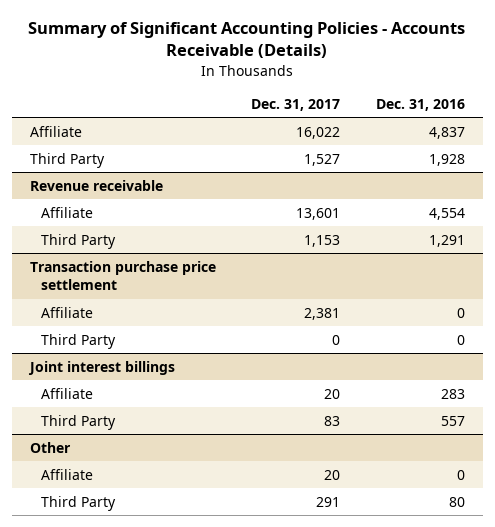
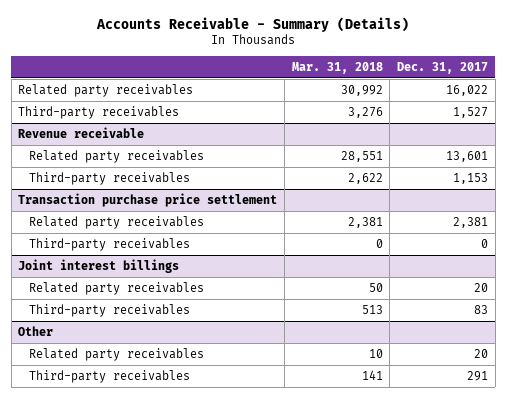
[28,22,466,59] Summary of Significant Accounting Policies - Accounts Receivable (Details) -> [96,16,410,32] Accounts Receivable - Summary (Details)
[375,98,465,111] Dec. 31, 2016 -> none
none -> [291,61,383,74] Mar. 31, 2018
[30,125,83,137] Affiliate -> [18,83,194,97] Related party receivables
[30,152,106,168] Third Party -> [18,105,180,119] Third-party receivables
[40,206,93,218] Affiliate -> [29,149,205,163] Related party receivables
[40,233,116,249] Third Party -> [29,171,191,185] Third-party receivables
[40,306,93,318] Affiliate -> [29,215,205,229] Related party receivables
[40,333,116,349] Third Party -> [29,237,191,251] Third-party receivables
[40,387,93,399] Affiliate -> [29,281,205,295] Related party receivables
[40,414,116,430] Third Party -> [29,303,191,317] Third-party receivables
[40,468,93,480] Affiliate -> [29,347,205,361] Related party receivables
[40,495,116,511] Third Party -> [29,369,191,383] Third-party receivables

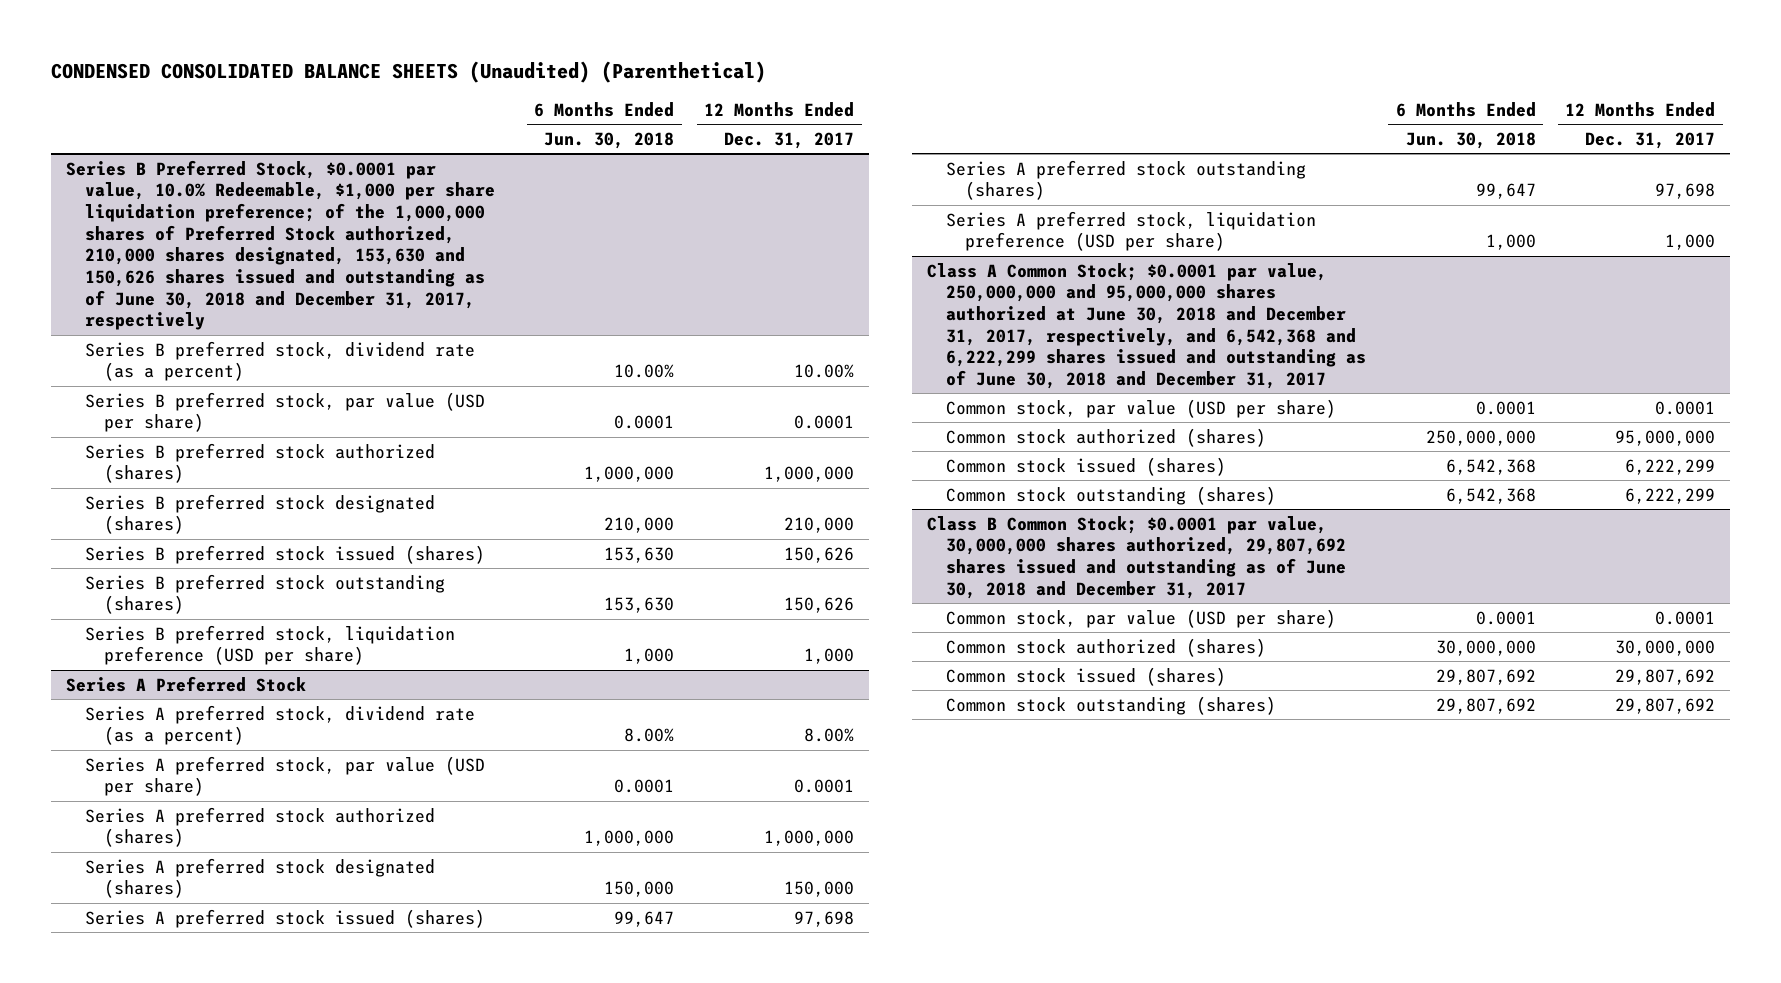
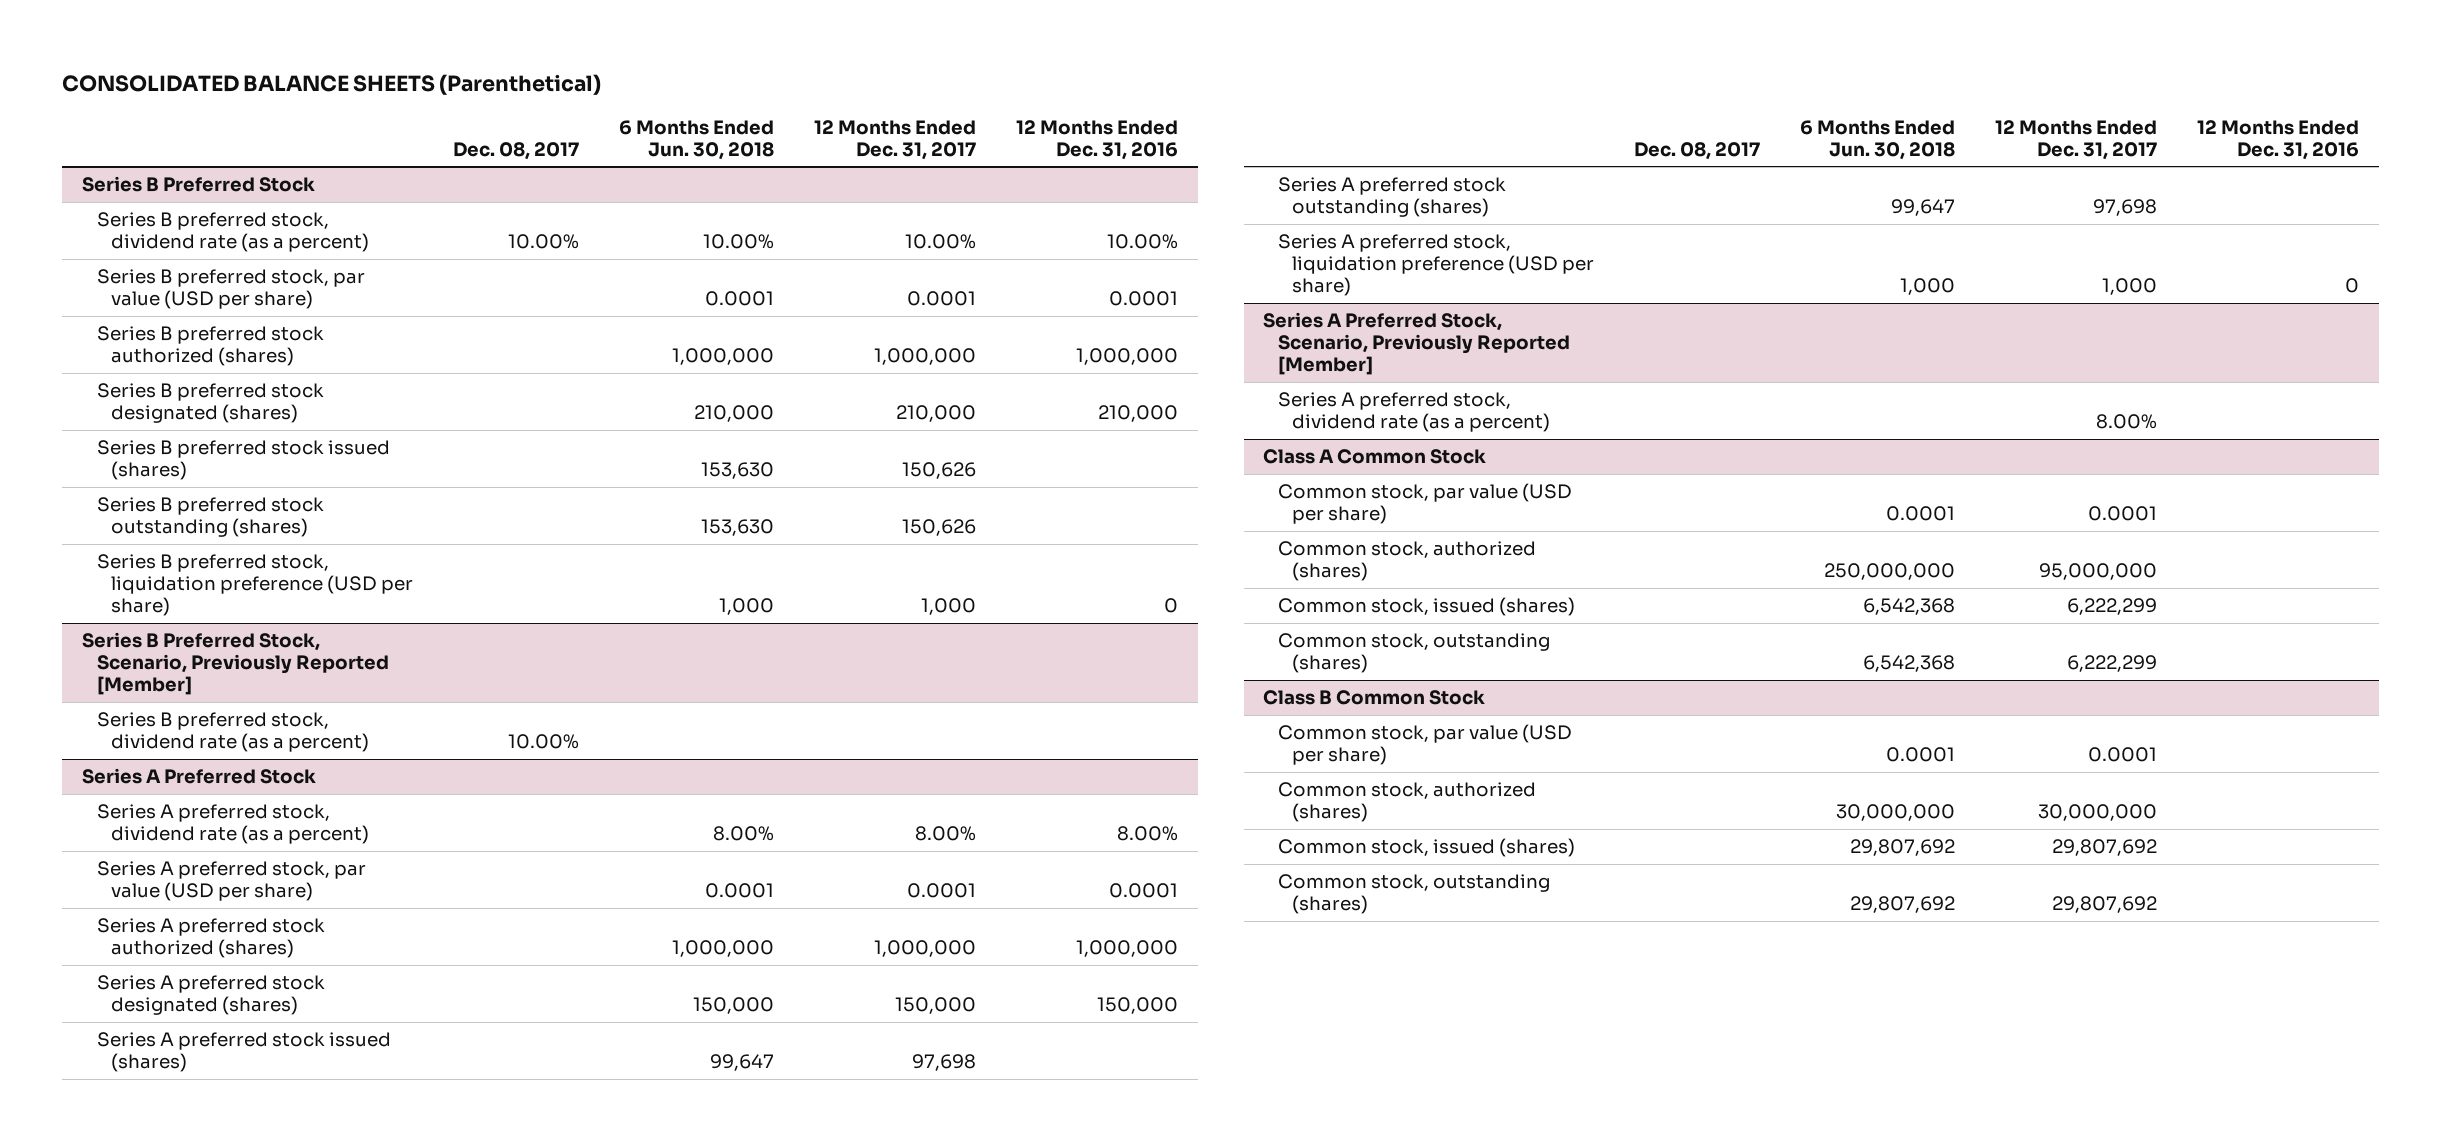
[51,61,767,84] CONDENSED CONSOLIDATED BALANCE SHEETS (Unaudited) (Parenthetical) -> [62,74,602,96] CONSOLIDATED BALANCE SHEETS (Parenthetical)
none -> [453,141,580,160] Dec. 08, 2017
none -> [1015,119,1178,160] 12 Months Ended Dec. 31, 2016
[65,159,495,331] Series B Preferred Stock, $0.0001 par value, 10.0% Redeemable, $1,000 per share liquidation preference; of the 1,000,000 shares of Preferred Stock authorized, 210,000 shares designated, 153,630 and 150,626 shares issued and outstanding as of June 30, 2018 and December 31, 2017, respectively -> [82,176,316,193] Series B Preferred Stock
none -> [82,632,389,696] Series B Preferred Stock, Scenario, Previously Reported [Member]
none -> [96,712,370,753] Series B preferred stock, dividend rate (as a percent)
none -> [1263,312,1570,376] Series A Preferred Stock, Scenario, Previously Reported [Member]
none -> [1277,392,1551,433] Series A preferred stock, dividend rate (as a percent)
[927,262,1367,389] Class A Common Stock; $0.0001 par value, 250,000,000 and 95,000,000 shares authorized at June 30, 2018 and December 31, 2017, respectively, and 6,542,368 and 6,222,299 shares issued and outstanding as of June 30, 2018 and December 31, 2017 -> [1263,449,1487,465] Class A Common Stock
[946,427,1267,447] Common stock authorized (shares) -> [1277,541,1536,582] Common stock, authorized (shares)
[946,456,1227,476] Common stock issued (shares) -> [1277,597,1575,617] Common stock, issued (shares)
[946,485,1277,505] Common stock outstanding (shares) -> [1277,633,1550,674] Common stock, outstanding (shares)
[927,515,1347,599] Class B Common Stock; $0.0001 par value, 30,000,000 shares authorized, 29,807,692 shares issued and outstanding as of June 30, 2018 and December 31, 2017 -> [1263,690,1486,706] Class B Common Stock
[946,637,1267,657] Common stock authorized (shares) -> [1277,782,1536,823] Common stock, authorized (shares)
[946,666,1227,686] Common stock issued (shares) -> [1277,838,1575,858] Common stock, issued (shares)
[946,695,1277,715] Common stock outstanding (shares) -> [1277,874,1550,915] Common stock, outstanding (shares)

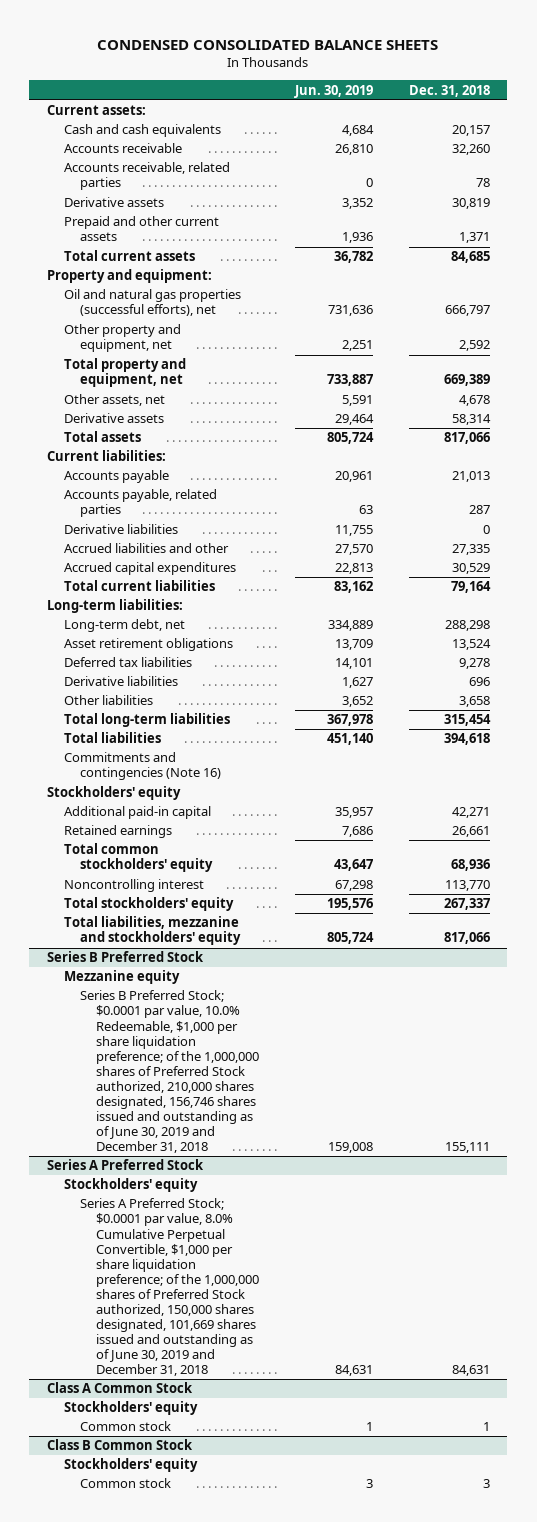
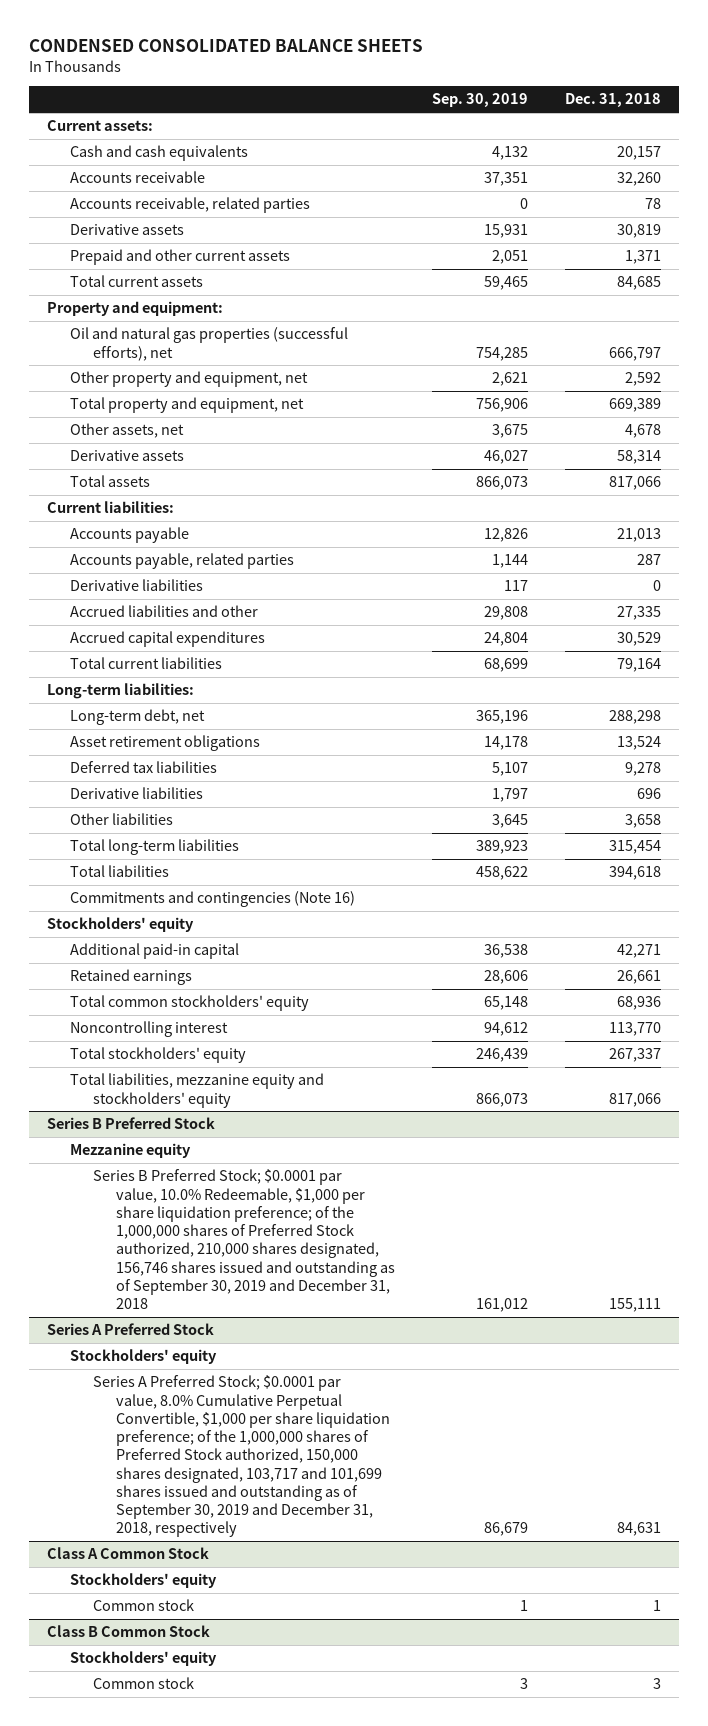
[294,84,374,98] Jun. 30, 2019 -> none
none -> [432,93,529,108] Sep. 30, 2019
[63,916,242,946] Total liabilities, mezzanine and stockholders' equity -> [70,1073,325,1108] Total liabilities, mezzanine equity and stockholders' equity
[80,990,260,1153] Series B Preferred Stock; $0.0001 par value, 10.0% Redeemable, $1,000 per share liquidation preference; of the 1,000,000 shares of Preferred Stock authorized, 210,000 shares designated, 156,746 shares issued and outstanding as of June 30, 2019 and December 31, 2018 -> [93,1169,396,1310] Series B Preferred Stock; $0.0001 par value, 10.0% Redeemable, $1,000 per share liquidation preference; of the 1,000,000 shares of Preferred Stock authorized, 210,000 shares designated, 156,746 shares issued and outstanding as of September 30, 2019 and December 31, 2018
[80,1198,260,1377] Series A Preferred Stock; $0.0001 par value, 8.0% Cumulative Perpetual Convertible, $1,000 per share liquidation preference; of the 1,000,000 shares of Preferred Stock authorized, 150,000 shares designated, 101,669 shares issued and outstanding as of June 30, 2019 and December 31, 2018 -> [93,1375,391,1538] Series A Preferred Stock; $0.0001 par value, 8.0% Cumulative Perpetual Convertible, $1,000 per share liquidation preference; of the 1,000,000 shares of Preferred Stock authorized, 150,000 shares designated, 103,717 and 101,699 shares issued and outstanding as of September 30, 2019 and December 31, 2018, respectively

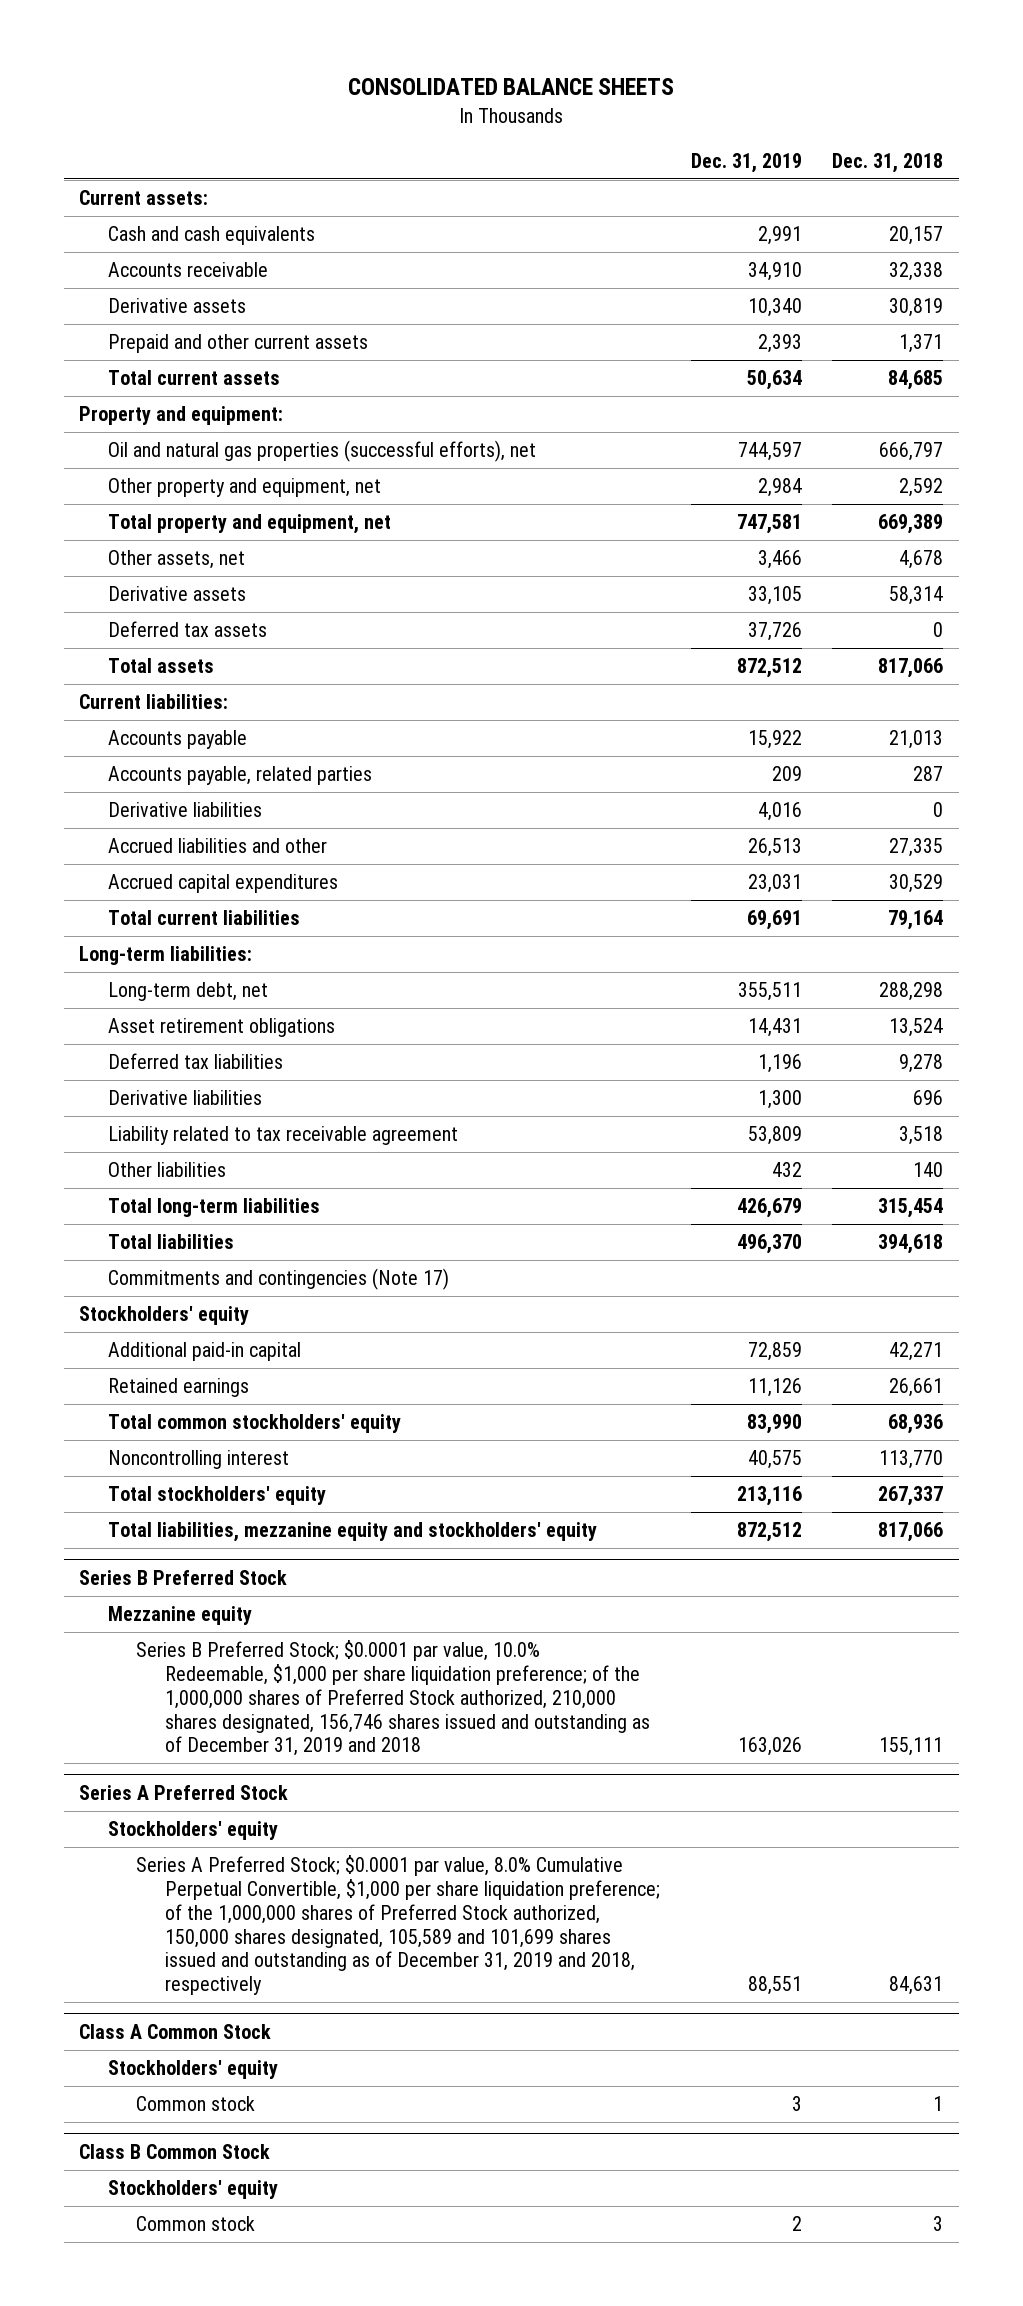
[28,38,423,52] CONDENSED CONSOLIDATED BALANCE SHEETS -> [348,78,675,96] CONSOLIDATED BALANCE SHEETS
[432,93,529,108] Sep. 30, 2019 -> none
none -> [690,153,802,174] Dec. 31, 2019
[70,197,311,214] Accounts receivable, related parties -> none
[616,172,661,187] 32,260 -> [889,262,944,282] 32,338
none -> [107,621,267,638] Deferred tax assets
none -> [107,1126,458,1146] Liability related to tax receivable agreement
[624,814,661,829] 3,658 -> [913,1162,944,1178] 140
[70,891,356,908] Commitments and contingencies (Note 16) -> [107,1268,449,1291] Commitments and contingencies (Note 17)
[93,1169,396,1310] Series B Preferred Stock; $0.0001 par value, 10.0% Redeemable, $1,000 per share liquidation preference; of the 1,000,000 shares of Preferred Stock authorized, 210,000 shares designated, 156,746 shares issued and outstanding as of September 30, 2019 and December 31, 2018 -> [136,1640,650,1757] Series B Preferred Stock; $0.0001 par value, 10.0% Redeemable, $1,000 per share liquidation preference; of the 1,000,000 shares of Preferred Stock authorized, 210,000 shares designated, 156,746 shares issued and outstanding as of December 31, 2019 and 2018
[93,1375,391,1538] Series A Preferred Stock; $0.0001 par value, 8.0% Cumulative Perpetual Convertible, $1,000 per share liquidation preference; of the 1,000,000 shares of Preferred Stock authorized, 150,000 shares designated, 103,717 and 101,699 shares issued and outstanding as of September 30, 2019 and December 31, 2018, respectively -> [136,1855,660,1996] Series A Preferred Stock; $0.0001 par value, 8.0% Cumulative Perpetual Convertible, $1,000 per share liquidation preference; of the 1,000,000 shares of Preferred Stock authorized, 150,000 shares designated, 105,589 and 101,699 shares issued and outstanding as of December 31, 2019 and 2018, respectively

